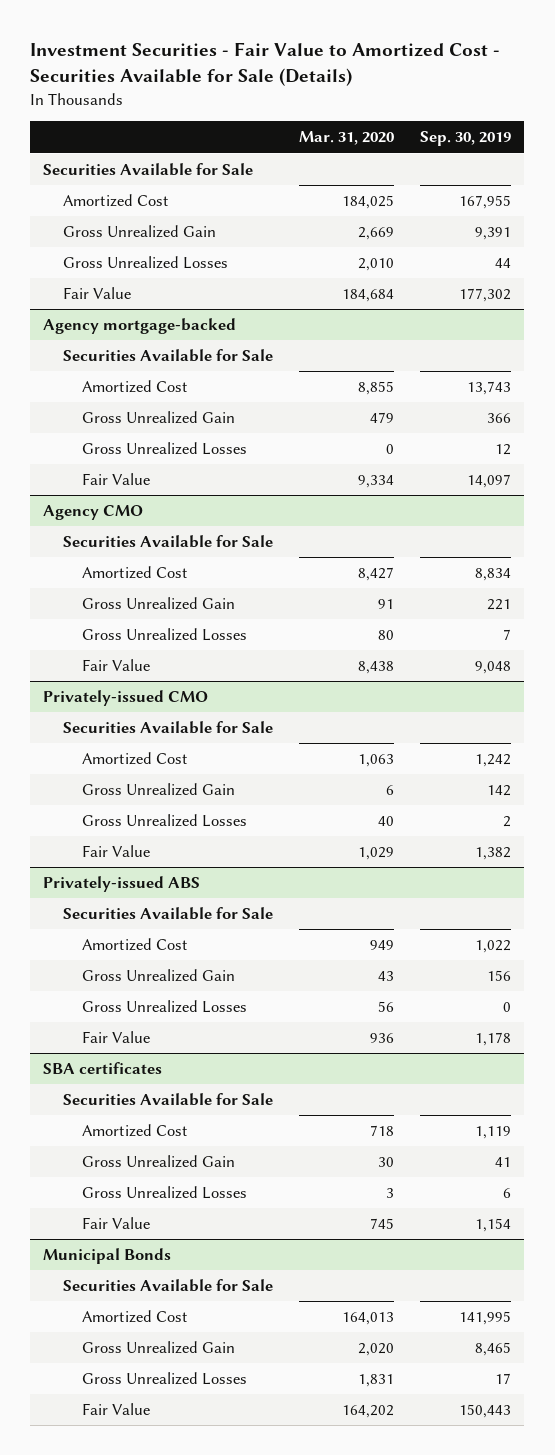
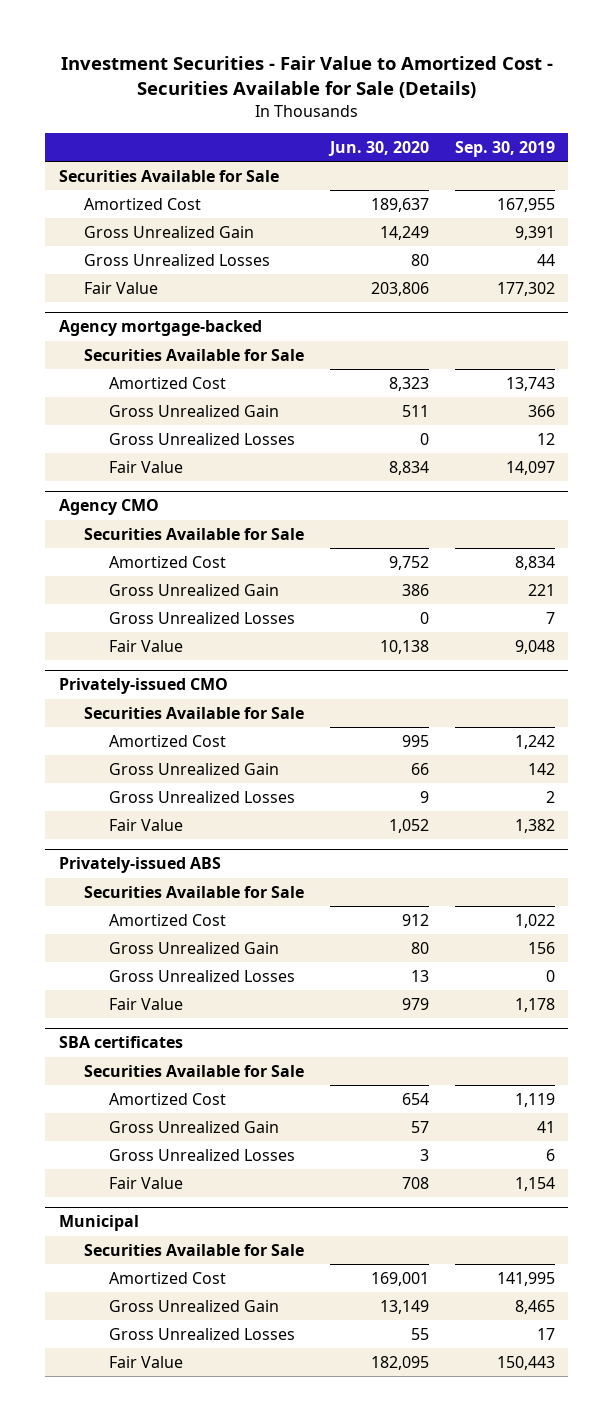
[299,131,395,146] Mar. 31, 2020 -> none
none -> [327,140,429,156] Jun. 30, 2020
[43,1248,172,1265] Municipal Bonds -> [58,1215,139,1232] Municipal

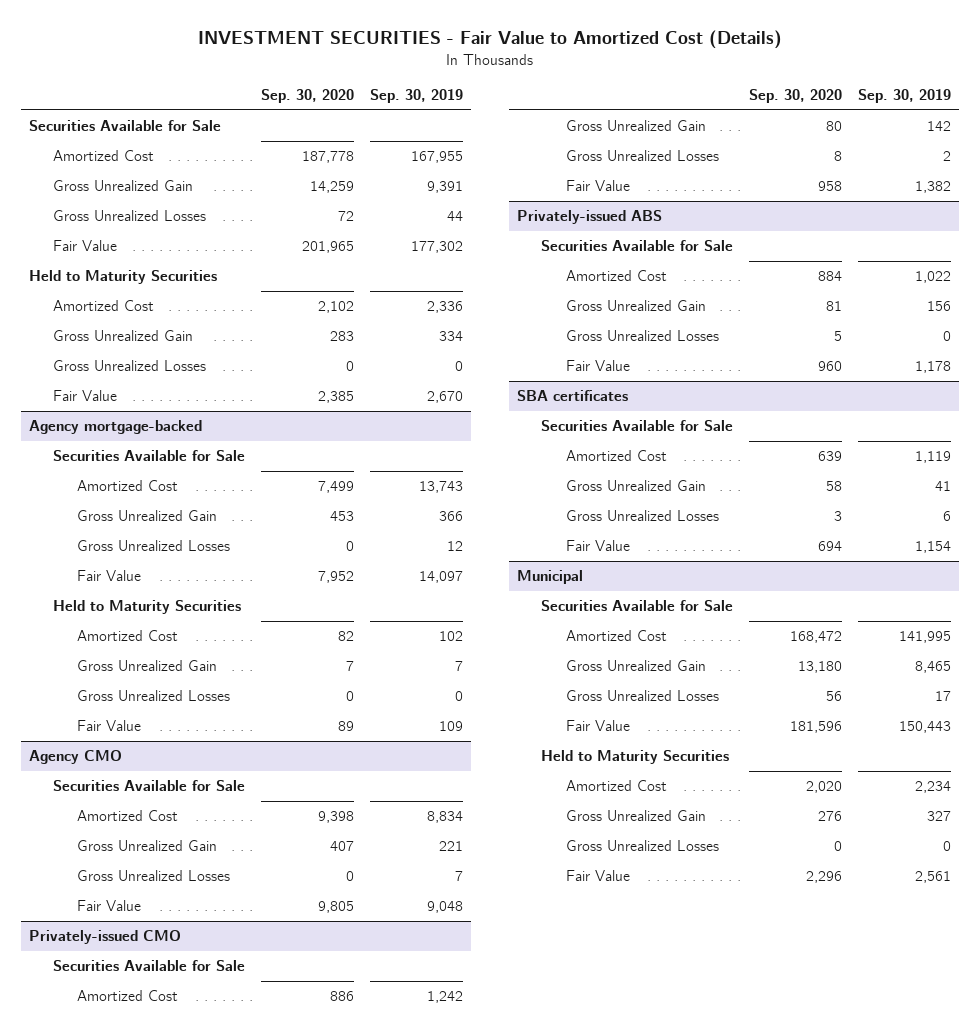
[60,56,553,99] Investment Securities - Fair Value to Amortized Cost - Securities Available for Sale (Details) -> [197,30,782,50] INVESTMENT SECURITIES - Fair Value to Amortized Cost (Details)
[327,140,429,156] Jun. 30, 2020 -> none
none -> [260,89,354,104] Sep. 30, 2020
none -> [28,270,217,285] Held to Maturity Securities
none -> [52,300,154,312] Amortized Cost
none -> [52,330,193,342] Gross Unrealized Gain
none -> [52,360,206,372] Gross Unrealized Losses
none -> [52,390,117,402] Fair Value
none -> [52,600,241,615] Held to Maturity Securities
none -> [77,630,179,642] Amortized Cost
none -> [77,660,218,672] Gross Unrealized Gain
none -> [77,690,231,702] Gross Unrealized Losses
none -> [77,720,142,732] Fair Value
none -> [541,750,730,765] Held to Maturity Securities
none -> [565,780,667,792] Amortized Cost
none -> [565,810,706,822] Gross Unrealized Gain
none -> [565,840,719,852] Gross Unrealized Losses
none -> [565,870,630,882] Fair Value

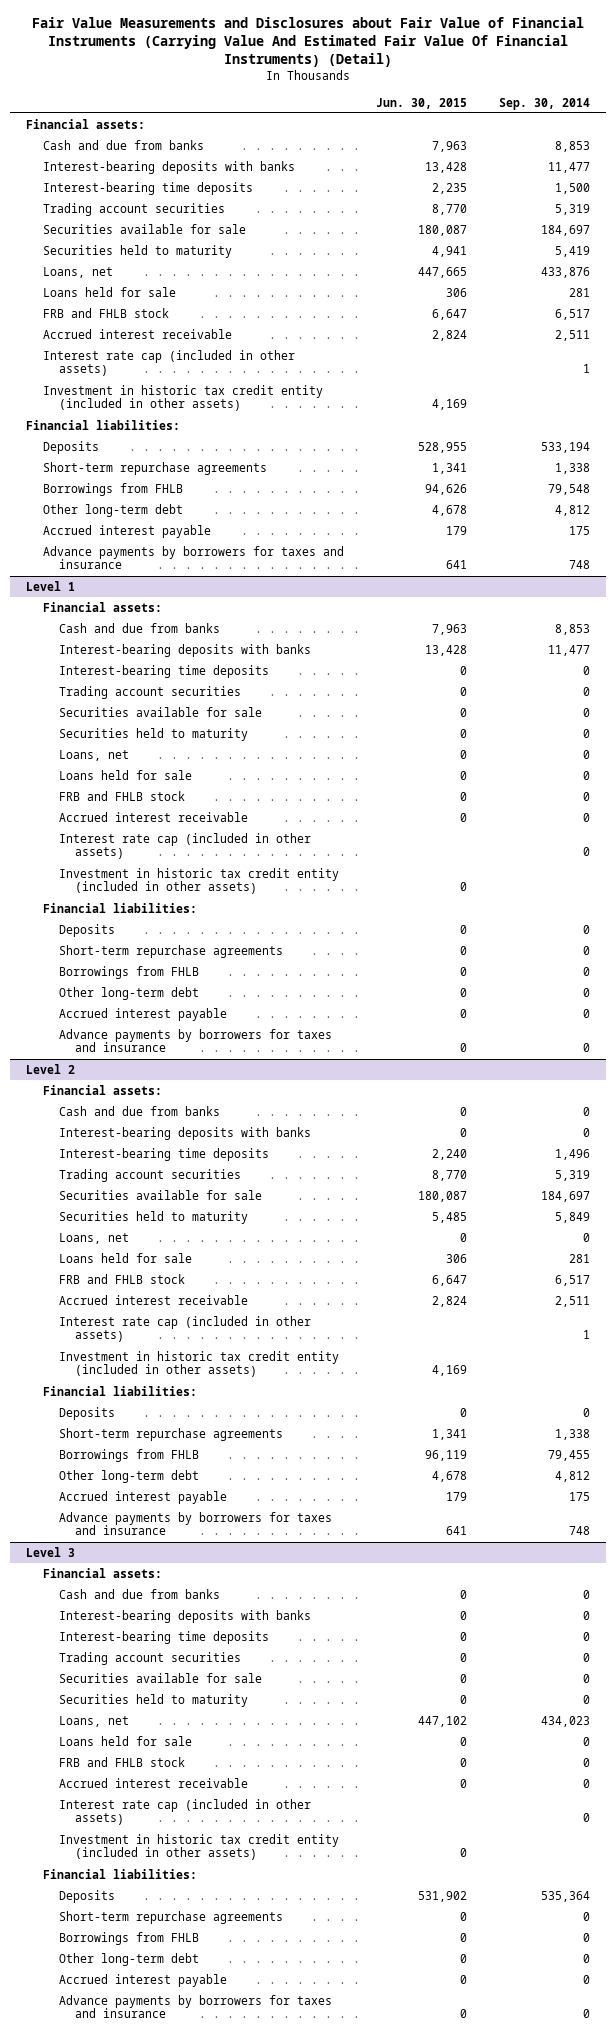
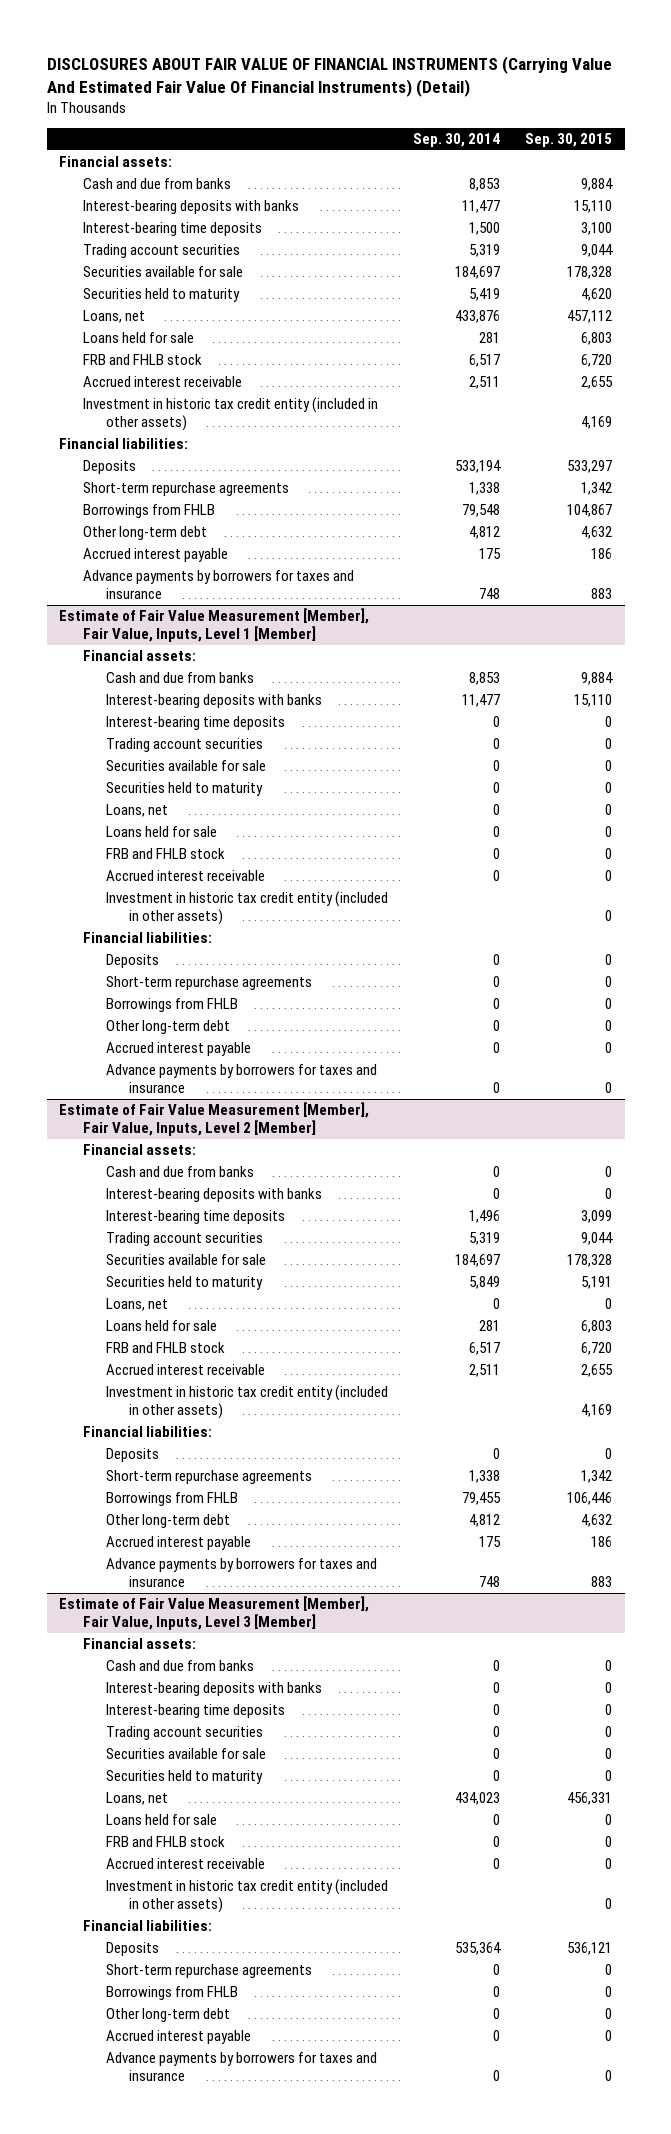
[31,17,584,68] Fair Value Measurements and Disclosures about Fair Value of Financial Instruments (Carrying Value And Estimated Fair Value Of Financial Instruments) (Detail) -> [46,55,612,98] DISCLOSURES ABOUT FAIR VALUE OF FINANCIAL INSTRUMENTS (Carrying Value And Estimated Fair Value Of Financial Instruments) (Detail)
[375,97,467,109] Jun. 30, 2015 -> none
none -> [525,133,613,148] Sep. 30, 2015
[42,349,295,377] Interest rate cap (included in other assets) -> none
[26,580,76,591] Level 1 -> none
none -> [59,608,370,643] Estimate of Fair Value Measurement [Member], Fair Value, Inputs, Level 1 [Member]
[58,832,311,860] Interest rate cap (included in other assets) -> none
[26,1063,76,1074] Level 2 -> none
none -> [59,1102,370,1137] Estimate of Fair Value Measurement [Member], Fair Value, Inputs, Level 2 [Member]
[58,1315,311,1343] Interest rate cap (included in other assets) -> none
[26,1546,76,1557] Level 3 -> none
none -> [59,1596,370,1631] Estimate of Fair Value Measurement [Member], Fair Value, Inputs, Level 3 [Member]
[58,1798,311,1826] Interest rate cap (included in other assets) -> none

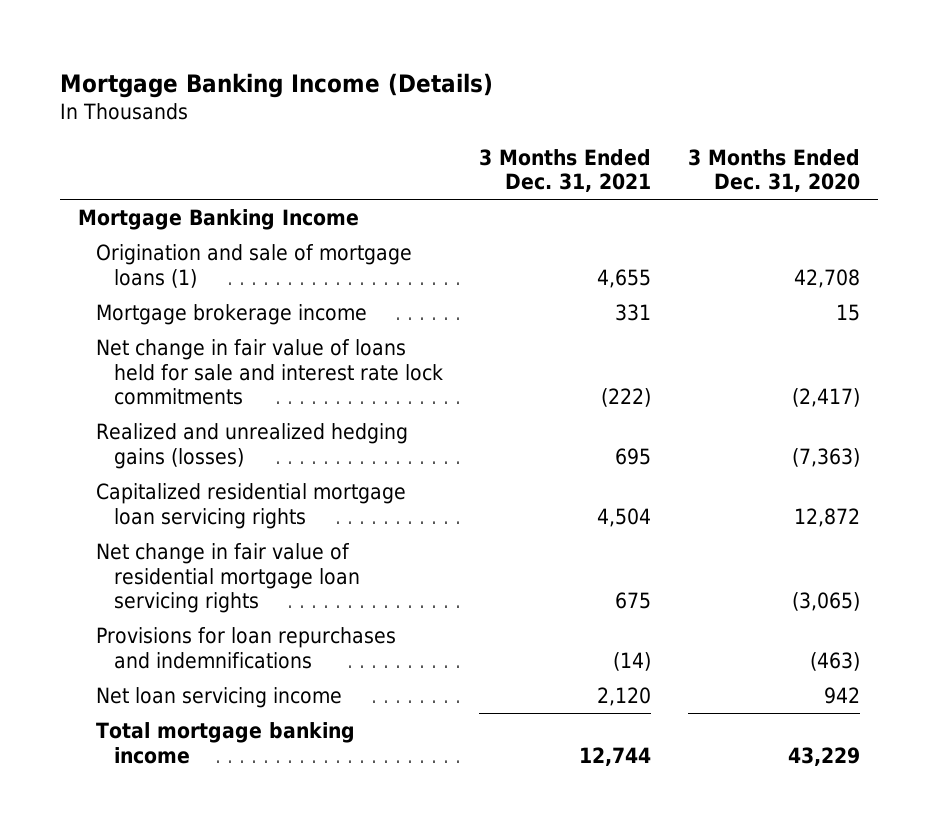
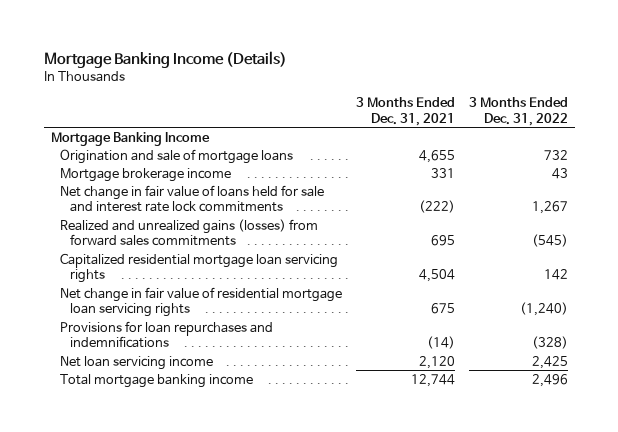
[687,148,860,193] 3 Months Ended Dec. 31, 2020 -> none
none -> [468,97,568,126] 3 Months Ended Dec. 31, 2022
[95,244,412,288] Origination and sale of mortgage loans (1) -> [60,148,294,164] Origination and sale of mortgage loans
[95,423,408,469] Realized and unrealized hedging gains (losses) -> [60,218,319,247] Realized and unrealized gains (losses) from forward sales commitments

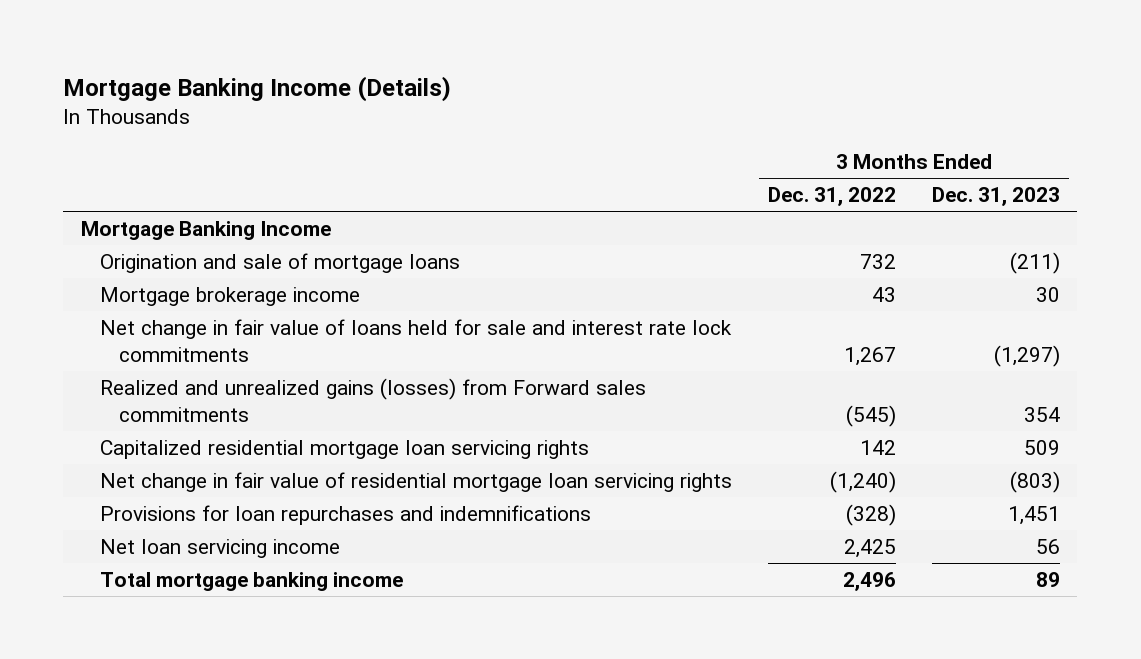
[355,97,455,126] 3 Months Ended Dec. 31, 2021 -> none
none -> [931,187,1060,207] Dec. 31, 2023
[60,218,319,247] Realized and unrealized gains (losses) from forward sales commitments -> [100,378,647,422] Realized and unrealized gains (losses) from Forward sales commitments

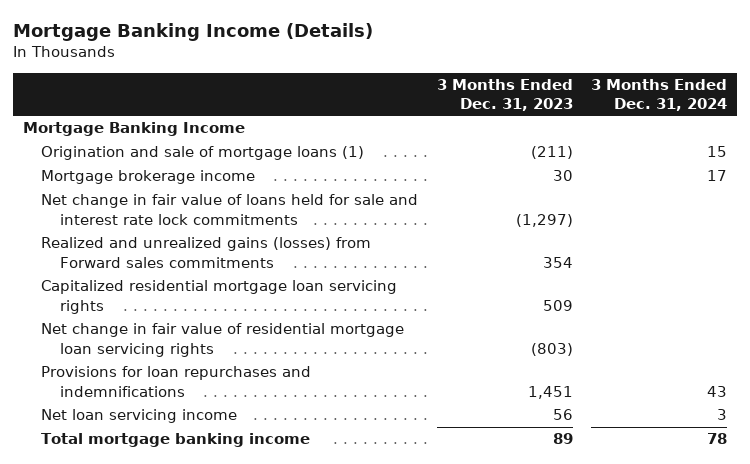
[767,187,896,207] Dec. 31, 2022 -> none
none -> [591,78,728,112] 3 Months Ended Dec. 31, 2024
[100,253,461,274] Origination and sale of mortgage loans -> [41,146,365,161] Origination and sale of mortgage loans (1)

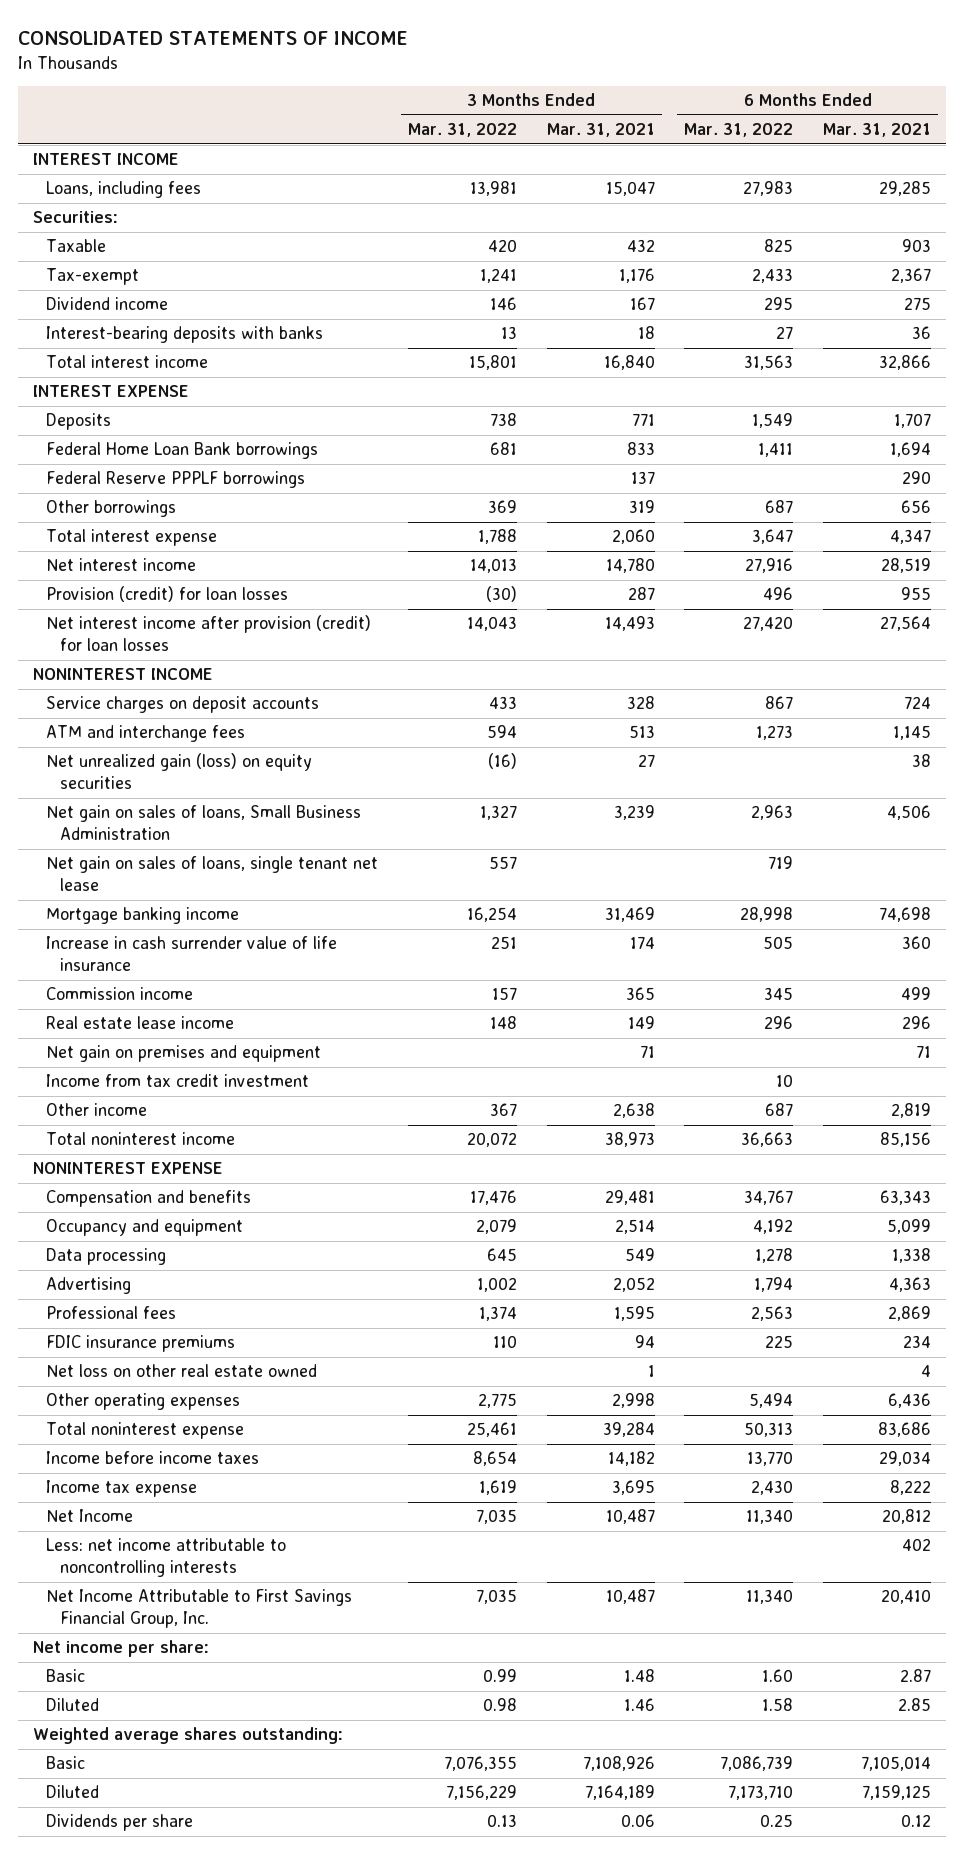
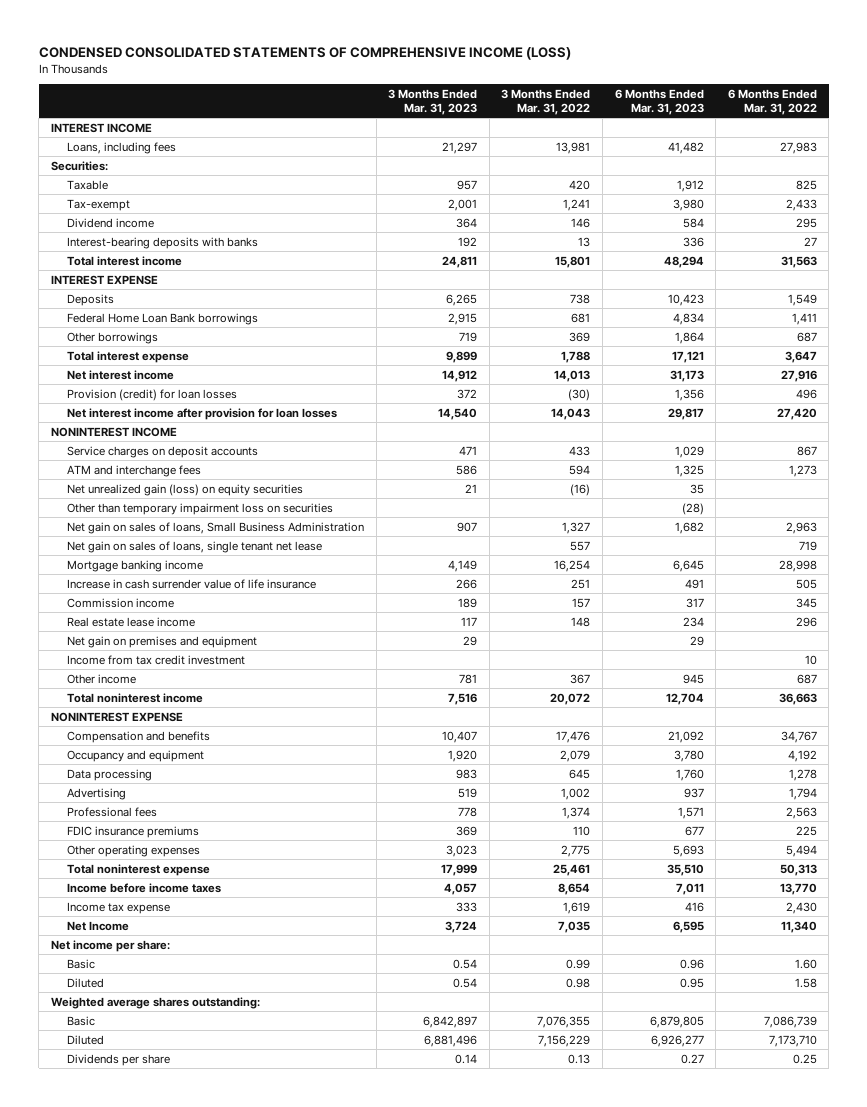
[18,31,409,46] CONSOLIDATED STATEMENTS OF INCOME -> [38,46,571,60] CONDENSED CONSOLIDATED STATEMENTS OF COMPREHENSIVE INCOME (LOSS)
[546,123,655,138] Mar. 31, 2021 -> none
[822,123,931,138] Mar. 31, 2021 -> none
none -> [388,88,478,116] 3 Months Ended Mar. 31, 2023
none -> [614,88,704,116] 6 Months Ended Mar. 31, 2023
[46,471,306,489] Federal Reserve PPPLF borrowings -> none
[46,615,372,652] Net interest income after provision (credit) for loan losses -> [67,407,338,420] Net interest income after provision for loan losses
none -> [67,502,334,515] Other than temporary impairment loss on securities
[46,1364,318,1378] Net loss on other real estate owned -> none
[46,1538,287,1578] Less: net income attributable to noncontrolling interests -> none
[46,1589,353,1629] Net Income Attributable to First Savings Financial Group, Inc. -> none

